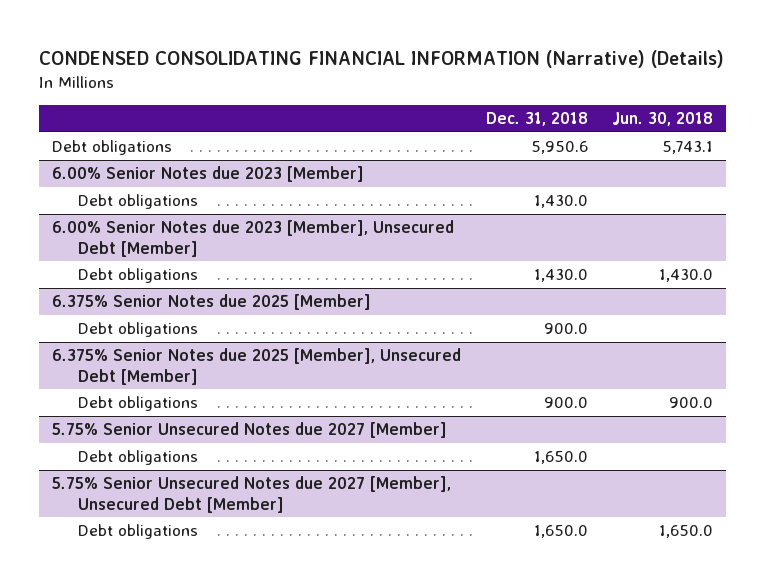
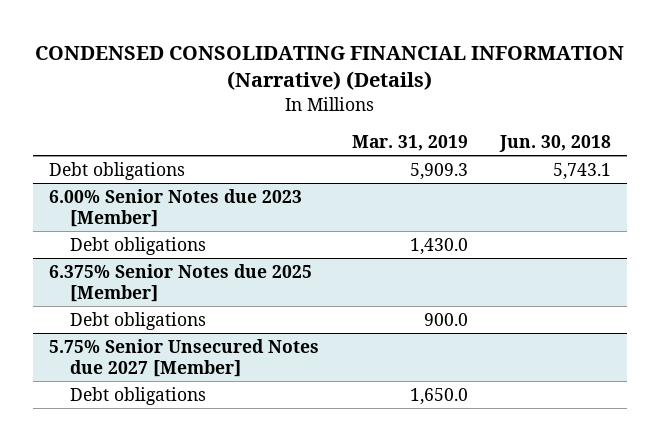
[485,112,588,127] Dec. 31, 2018 -> none
none -> [351,135,468,152] Mar. 31, 2019
[51,220,454,257] 6.00% Senior Notes due 2023 [Member], Unsecured Debt [Member] -> none
[78,268,199,284] Debt obligations -> none
[51,348,461,385] 6.375% Senior Notes due 2025 [Member], Unsecured Debt [Member] -> none
[78,396,199,412] Debt obligations -> none
[51,476,451,513] 5.75% Senior Unsecured Notes due 2027 [Member], Unsecured Debt [Member] -> none
[78,524,199,540] Debt obligations -> none

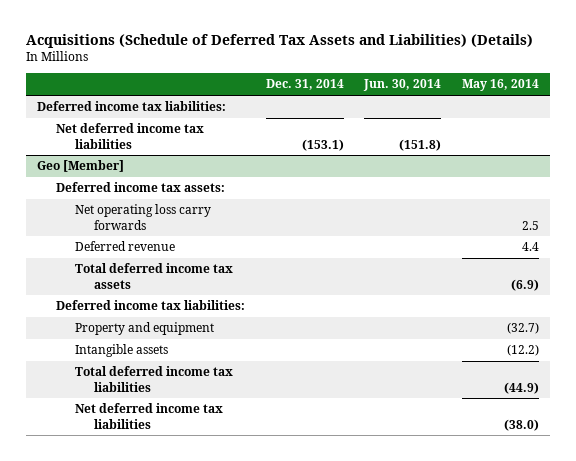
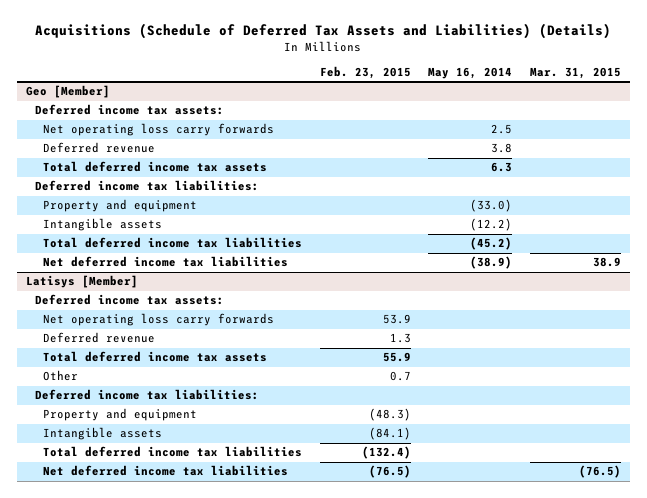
[265,79,344,91] Dec. 31, 2014 -> none
[363,79,442,92] Jun. 30, 2014 -> none
none -> [319,65,411,79] Feb. 23, 2015
none -> [530,66,622,79] Mar. 31, 2015
[36,101,226,112] Deferred income tax liabilities: -> none
[55,123,204,149] Net deferred income tax liabilities -> none
[522,242,540,252] 4.4 -> [491,143,513,154] 3.8
[511,278,540,291] (6.9) -> [491,162,513,173] 6.3
[507,322,540,335] (32.7) -> [470,199,513,213] (33.0)
[504,381,540,394] (44.9) -> [470,237,513,251] (45.2)
[504,418,540,431] (38.0) -> [470,256,513,270] (38.9)
none -> [25,275,138,289] Latisys [Member]
none -> [34,294,224,306] Deferred income tax assets:
none -> [43,313,275,327] Net operating loss carry forwards
none -> [43,332,156,344] Deferred revenue
none -> [43,351,268,363] Total deferred income tax assets
none -> [43,370,79,382] Other
none -> [34,389,259,401] Deferred income tax liabilities:
none -> [43,408,198,422] Property and equipment
none -> [43,427,163,441] Intangible assets
none -> [43,446,303,458] Total deferred income tax liabilities
none -> [43,465,289,477] Net deferred income tax liabilities

